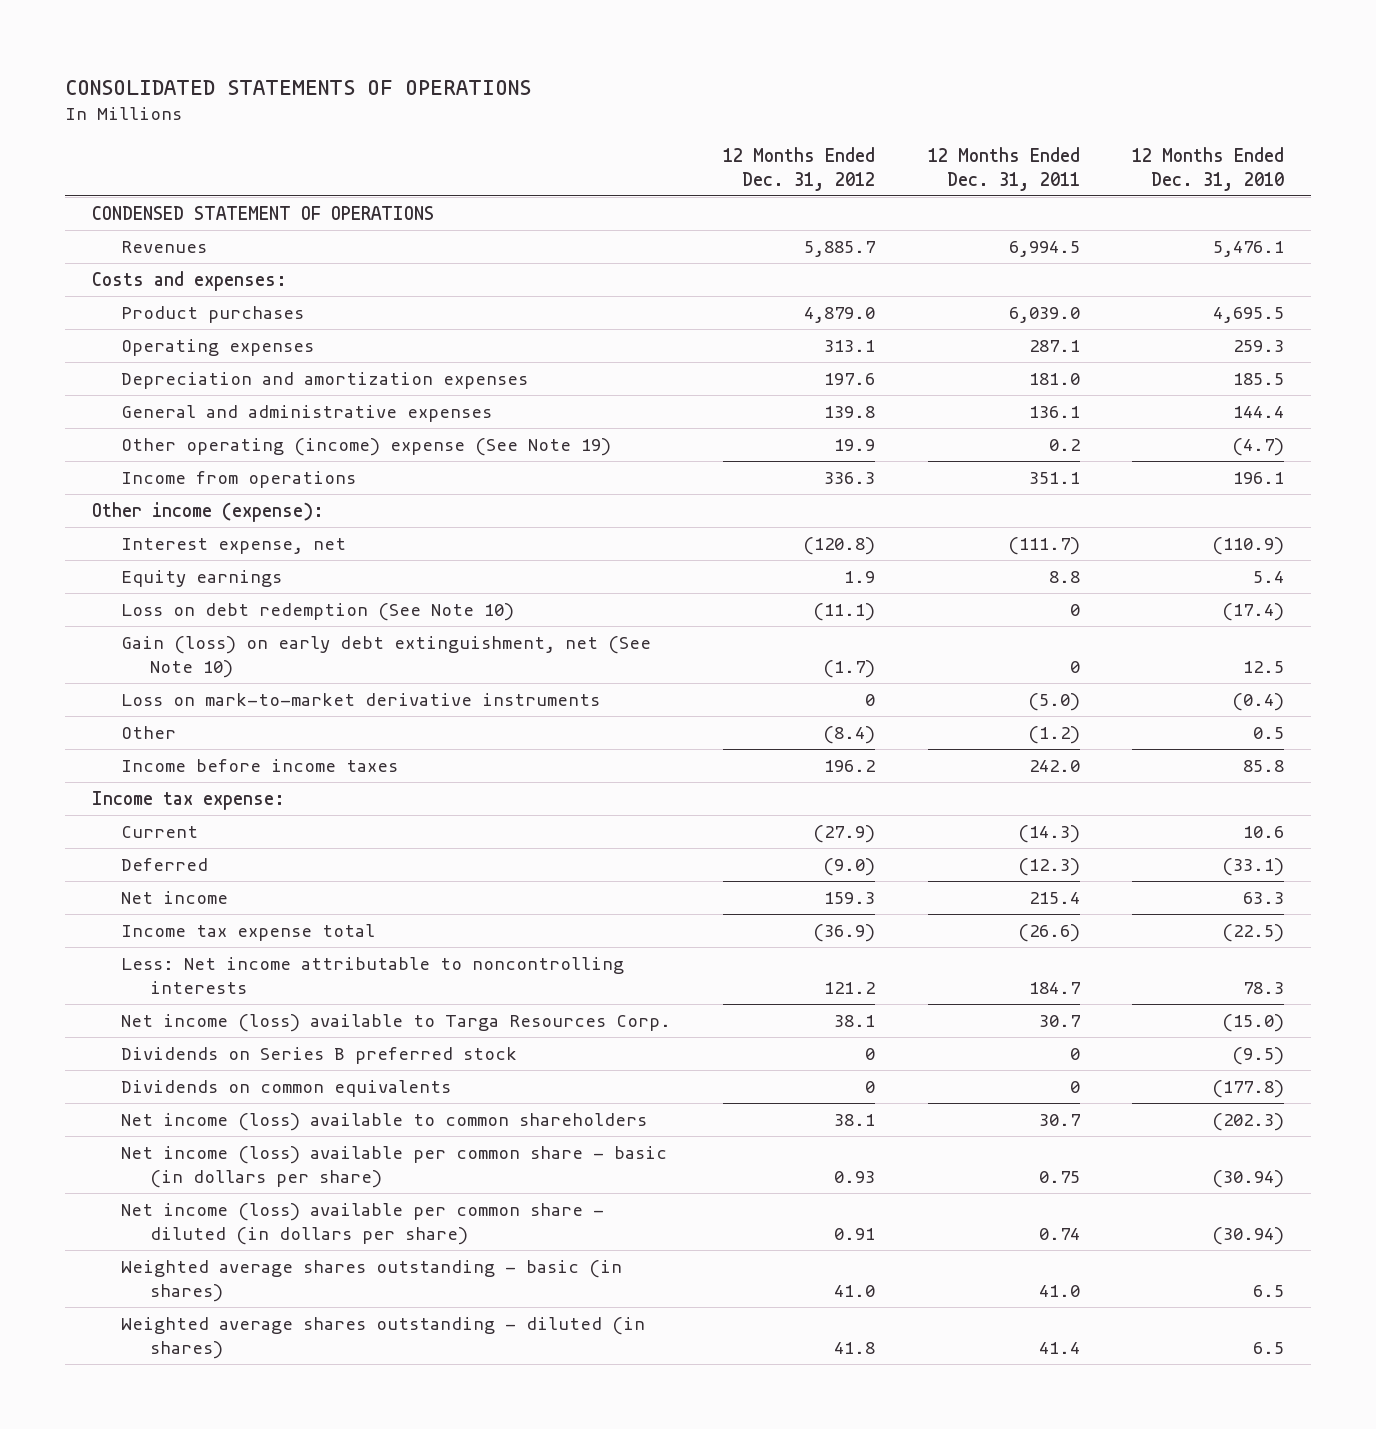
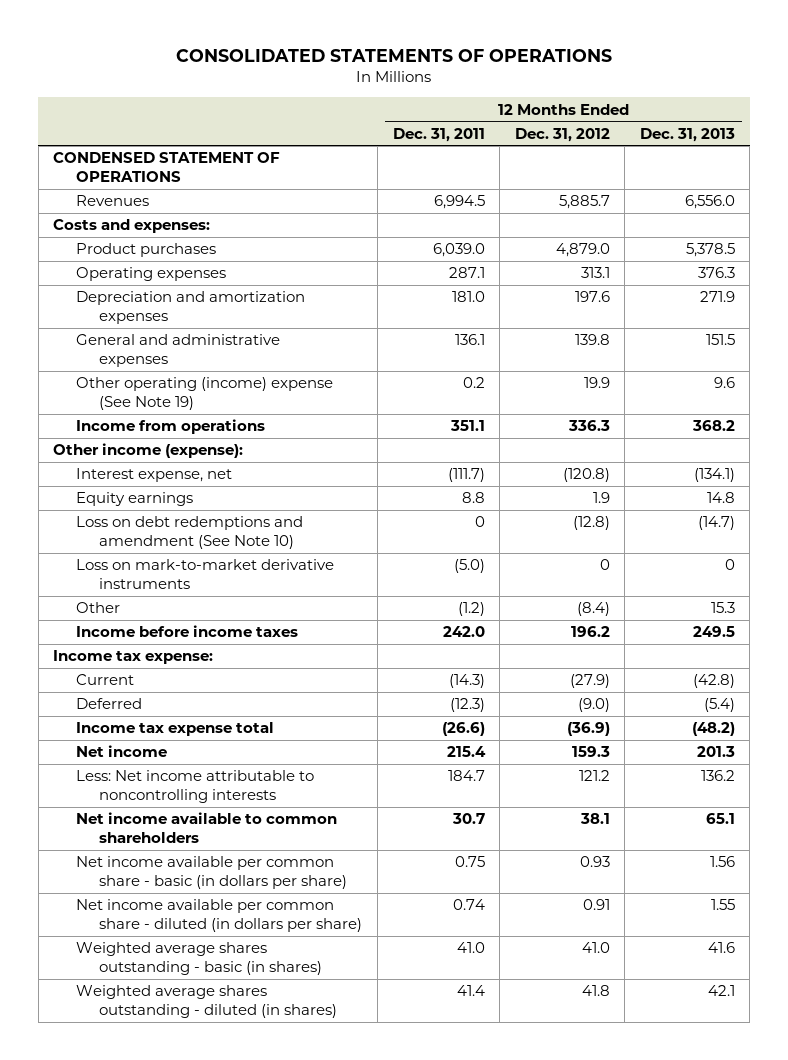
[1132,146,1285,191] 12 Months Ended Dec. 31, 2010 -> none
none -> [639,127,735,142] Dec. 31, 2013
[120,636,651,679] Gain (loss) on early debt extinguishment, net (See Note 10) -> none
[120,603,514,622] Loss on debt redemption (See Note 10) -> [76,516,304,550] Loss on debt redemptions and amendment (See Note 10)
[813,603,876,622] (11.1) -> [572,516,610,531] (12.8)
[120,891,228,905] Net income -> [76,745,168,758] Net income
[120,1014,671,1033] Net income (loss) available to Targa Resources Corp. -> none
[120,1047,517,1065] Dividends on Series B preferred stock -> none
[120,1080,451,1098] Dividends on common equivalents -> none
[120,1113,647,1132] Net income (loss) available to common shareholders -> [76,812,338,844] Net income available to common shareholders
[120,1146,667,1189] Net income (loss) available per common share - basic (in dollars per share) -> [76,856,348,890] Net income available per common share - basic (in dollars per share)
[120,1203,604,1246] Net income (loss) available per common share - diluted (in dollars per share) -> [76,899,363,933] Net income available per common share - diluted (in dollars per share)

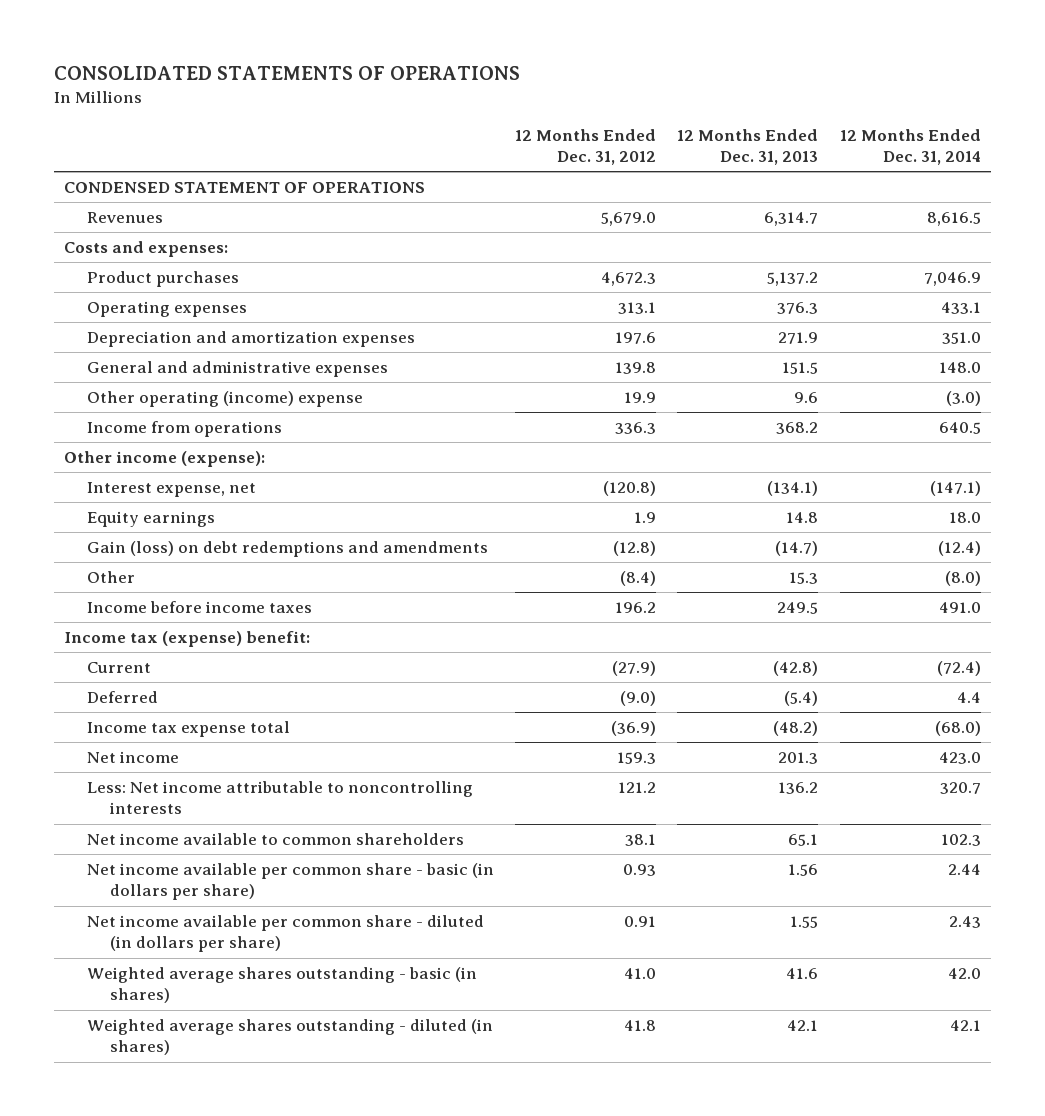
[392,127,485,142] Dec. 31, 2011 -> none
none -> [839,128,981,166] 12 Months Ended Dec. 31, 2014
[558,195,610,210] 5,885.7 -> [601,211,657,226] 5,679.0
[684,195,735,210] 6,556.0 -> [764,211,819,226] 6,314.7
[555,243,610,258] 4,879.0 -> [601,271,657,286] 4,672.3
[685,243,735,258] 5,378.5 -> [767,271,819,286] 5,137.2
[76,377,334,411] Other operating (income) expense (See Note 19) -> [87,390,364,407] Other operating (income) expense
[76,559,335,590] Loss on mark-to-market derivative instruments -> none
[76,516,304,550] Loss on debt redemptions and amendment (See Note 10) -> [87,540,489,557] Gain (loss) on debt redemptions and amendments
[53,650,214,665] Income tax expense: -> [64,630,311,647] Income tax (expense) benefit:

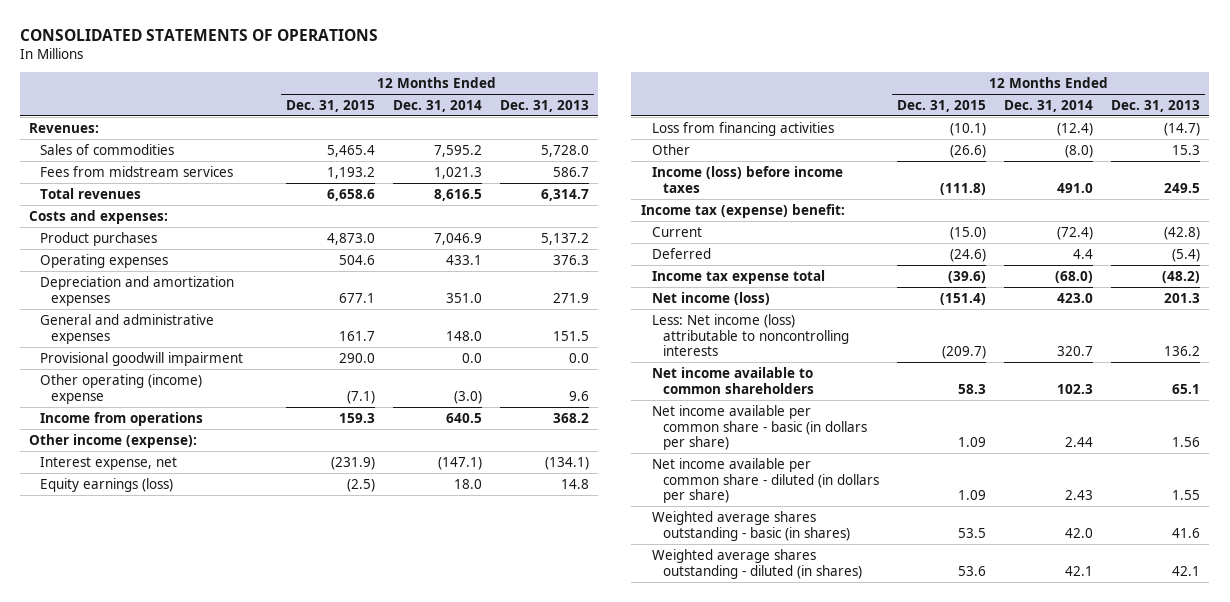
[515,128,657,166] 12 Months Ended Dec. 31, 2012 -> none
none -> [285,99,375,112] Dec. 31, 2015
[64,181,426,193] CONDENSED STATEMENT OF OPERATIONS -> none
none -> [29,122,100,133] Revenues:
none -> [40,143,175,155] Sales of commodities
none -> [40,165,234,177] Fees from midstream services
[87,211,164,223] Revenues -> [40,187,142,199] Total revenues
none -> [40,351,244,366] Provisional goodwill impairment
[87,510,216,527] Equity earnings -> [40,477,174,492] Equity earnings (loss)
[87,540,489,557] Gain (loss) on debt redemptions and amendments -> [651,121,834,136] Loss from financing activities
[87,600,313,613] Income before income taxes -> [651,165,843,193] Income (loss) before income taxes
[87,750,180,763] Net income -> [651,291,770,305] Net income (loss)
[87,780,474,815] Less: Net income attributable to noncontrolling interests -> [651,313,849,357] Less: Net income (loss) attributable to noncontrolling interests

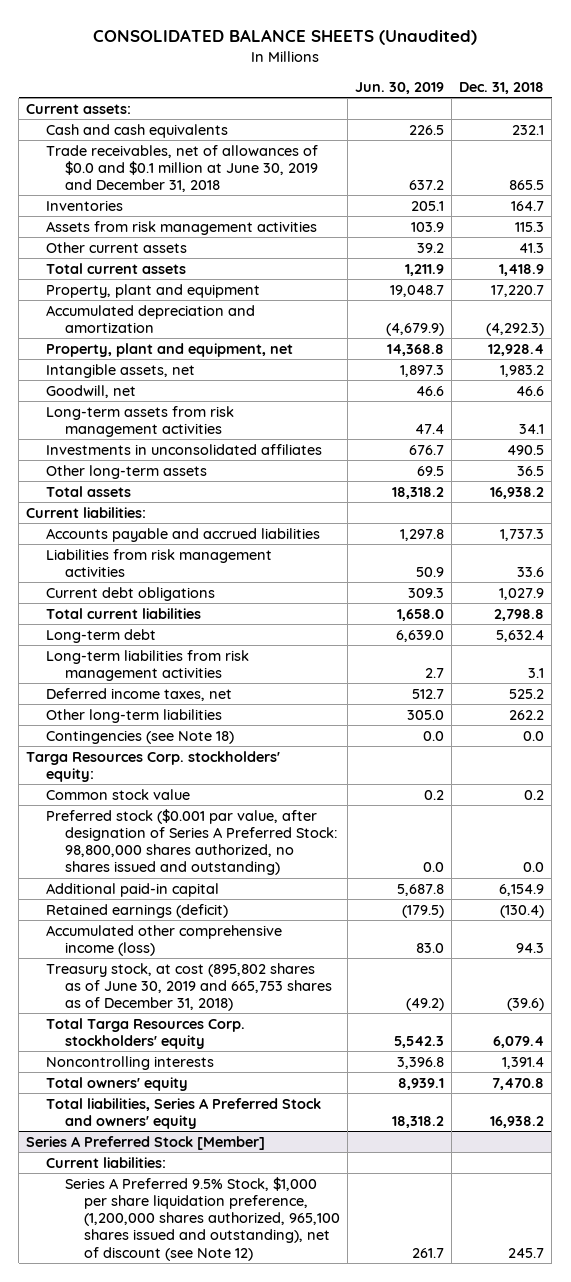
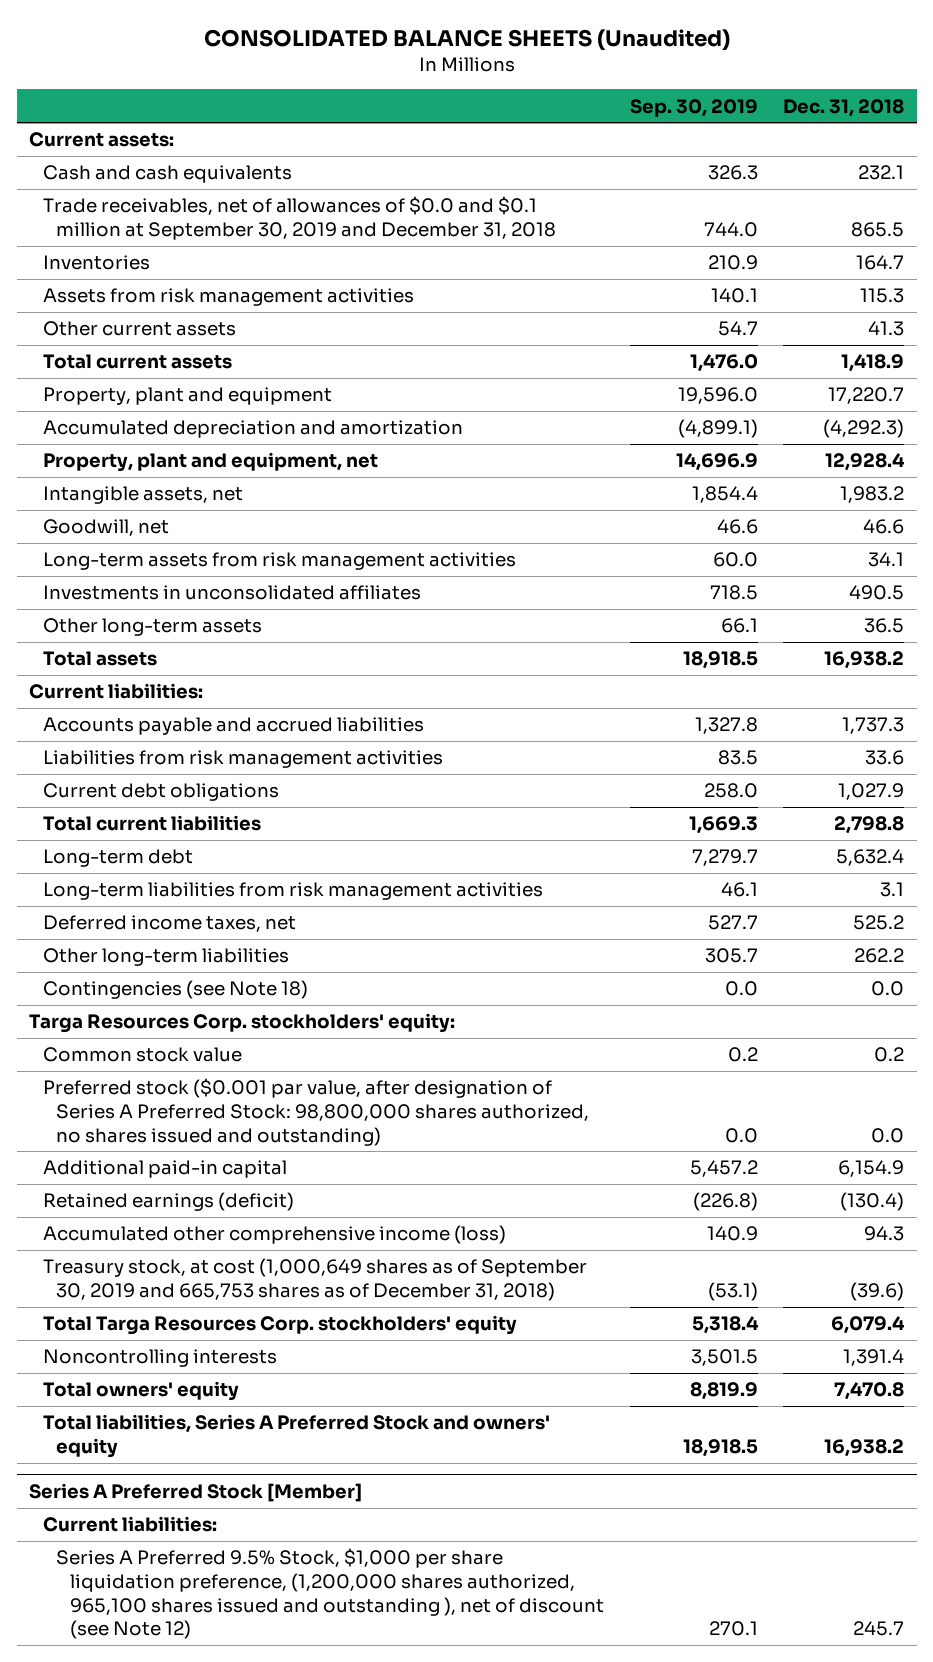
[355,82,445,95] Jun. 30, 2019 -> none
none -> [629,98,758,117] Sep. 30, 2019
[45,144,318,193] Trade receivables, net of allowances of $0.0 and $0.1 million at June 30, 2019 and December 31, 2018 -> [42,196,557,240] Trade receivables, net of allowances of $0.0 and $0.1 million at September 30, 2019 and December 31, 2018
[45,962,332,1012] Treasury stock, at cost (895,802 shares as of June 30, 2019 and 665,753 shares as of December 31, 2018) -> [42,1258,587,1301] Treasury stock, at cost (1,000,649 shares as of September 30, 2019 and 665,753 shares as of December 31, 2018)
[64,1176,341,1261] Series A Preferred 9.5% Stock, $1,000 per share liquidation preference, (1,200,000 shares authorized, 965,100 shares issued and outstanding), net of discount (see Note 12) -> [56,1548,605,1640] Series A Preferred 9.5% Stock, $1,000 per share liquidation preference, (1,200,000 shares authorized, 965,100 shares issued and outstanding ), net of discount (see Note 12)

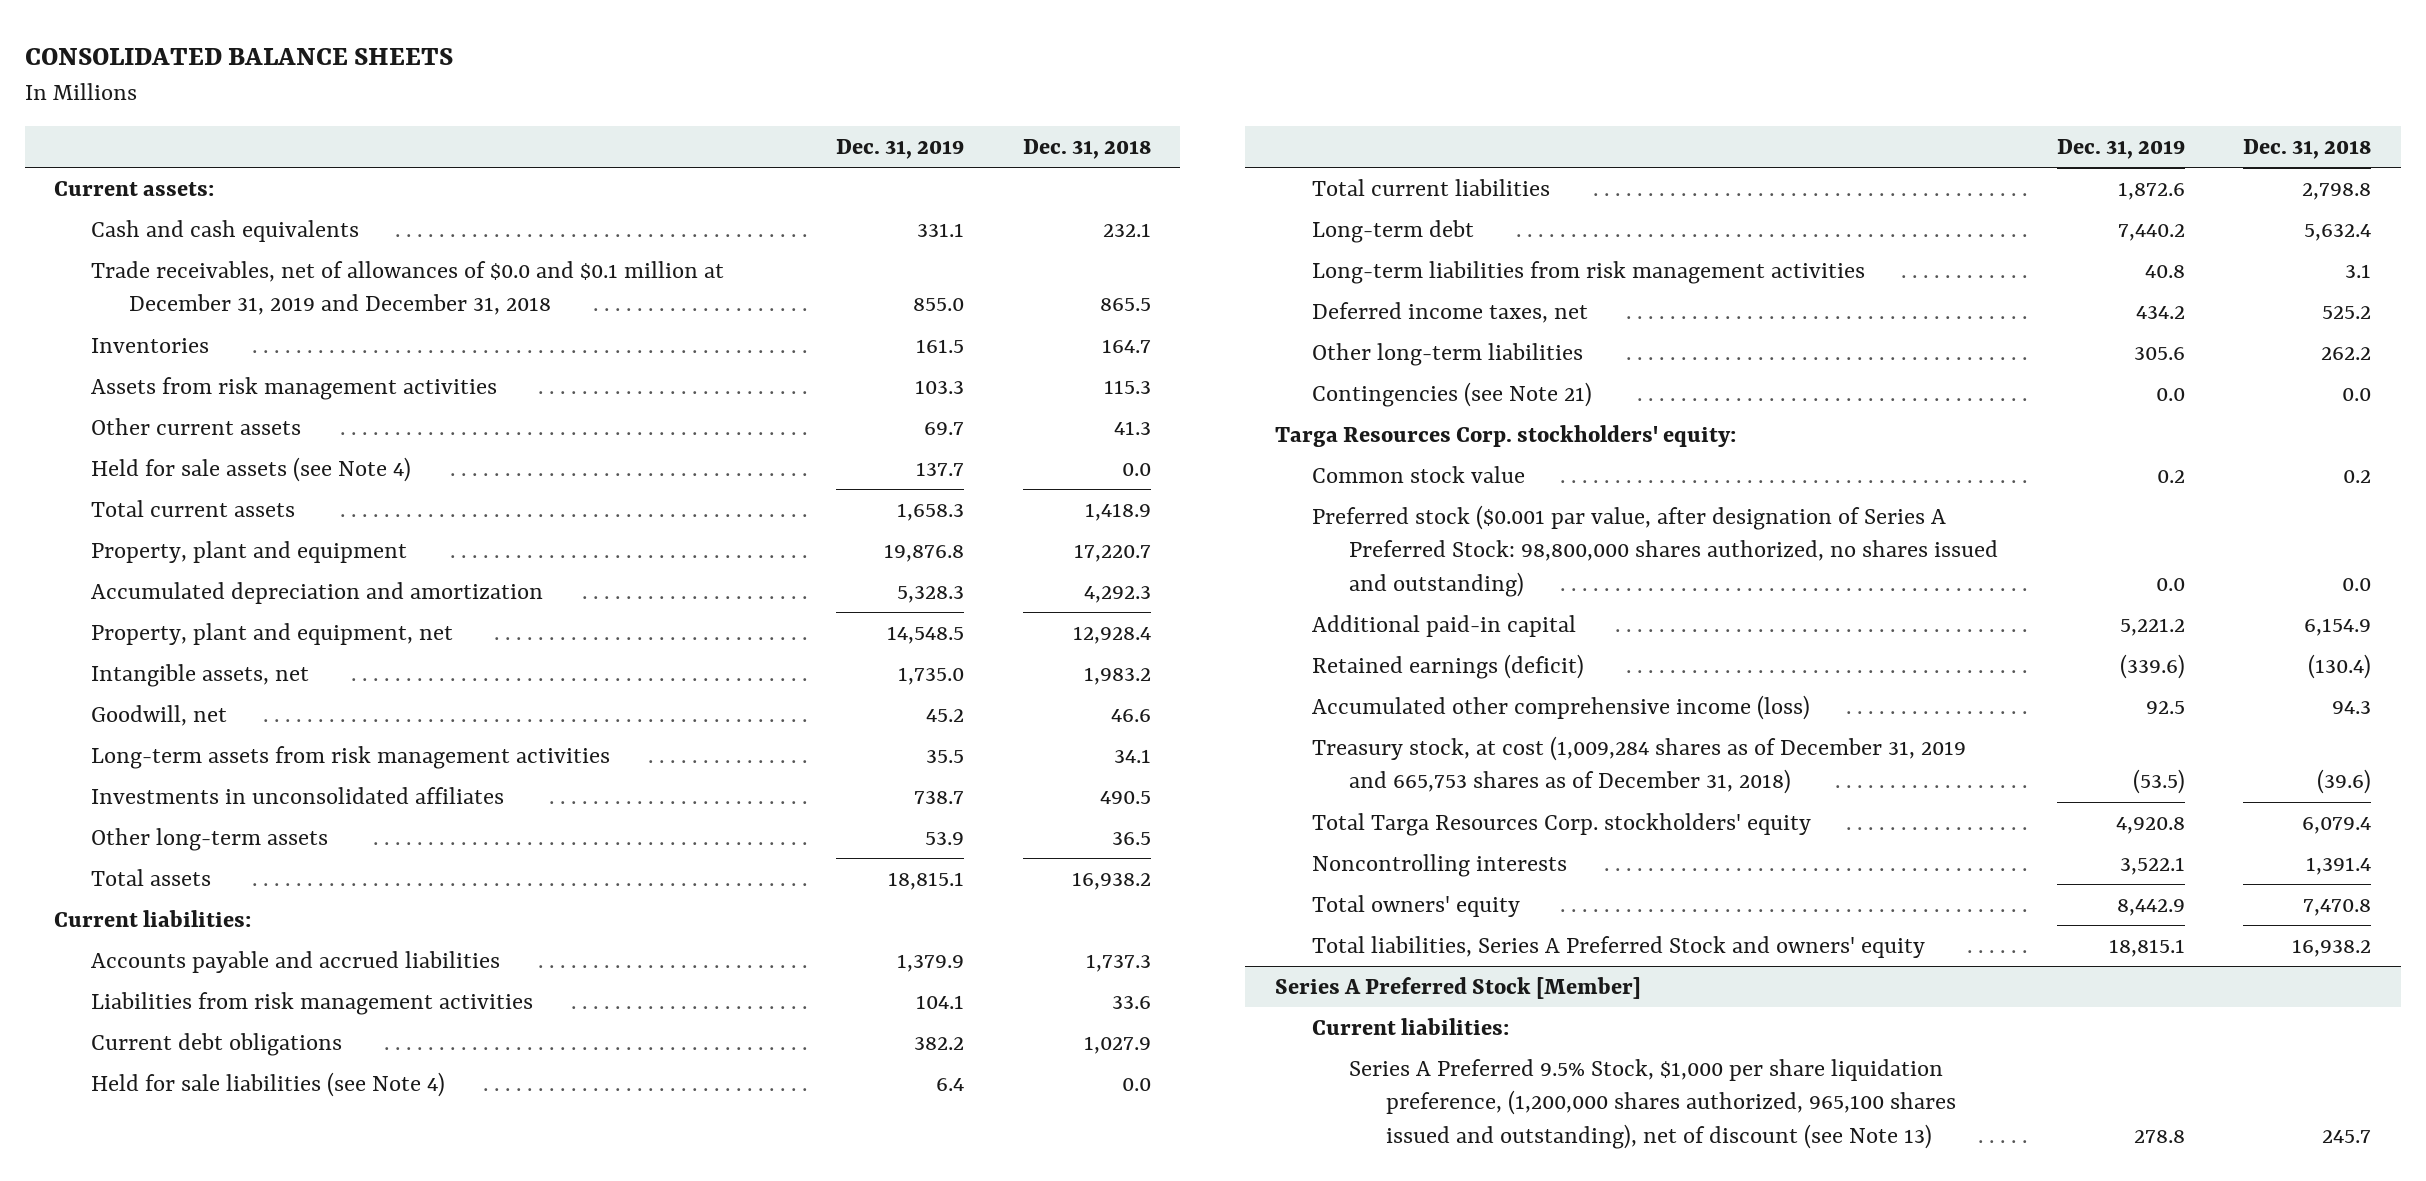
[203,28,730,50] CONSOLIDATED BALANCE SHEETS (Unaudited) -> [24,48,453,66] CONSOLIDATED BALANCE SHEETS
[629,98,758,117] Sep. 30, 2019 -> none
none -> [836,139,965,160] Dec. 31, 2019
[42,196,557,240] Trade receivables, net of allowances of $0.0 and $0.1 million at September 30, 2019 and December 31, 2018 -> [91,261,725,316] Trade receivables, net of allowances of $0.0 and $0.1 million at December 31, 2019 and December 31, 2018
none -> [91,457,412,483] Held for sale assets (see Note 4)
[823,419,905,439] (4,292.3) -> [1084,586,1152,604] 4,292.3
none -> [91,1072,446,1098] Held for sale liabilities (see Note 4)
[42,980,308,1000] Contingencies (see Note 18) -> [1311,382,1592,408] Contingencies (see Note 21)
[42,1258,587,1301] Treasury stock, at cost (1,000,649 shares as of September 30, 2019 and 665,753 shares as of December 31, 2018) -> [1311,736,1966,795] Treasury stock, at cost (1,009,284 shares as of December 31, 2019 and 665,753 shares as of December 31, 2018)
[56,1548,605,1640] Series A Preferred 9.5% Stock, $1,000 per share liquidation preference, (1,200,000 shares authorized, 965,100 shares issued and outstanding ), net of discount (see Note 12) -> [1348,1059,1957,1149] Series A Preferred 9.5% Stock, $1,000 per share liquidation preference, (1,200,000 shares authorized, 965,100 shares issued and outstanding), net of discount (see Note 13)

